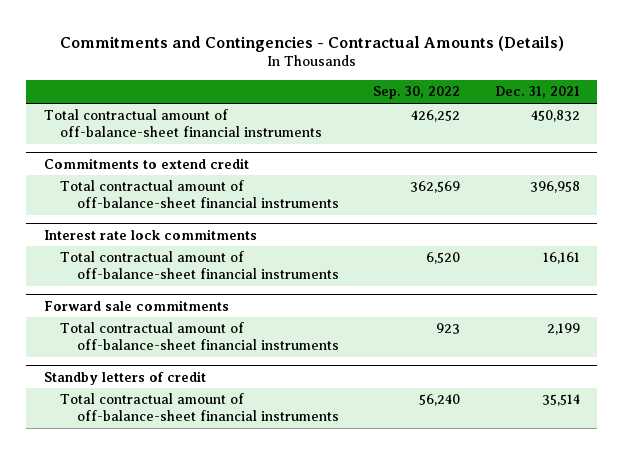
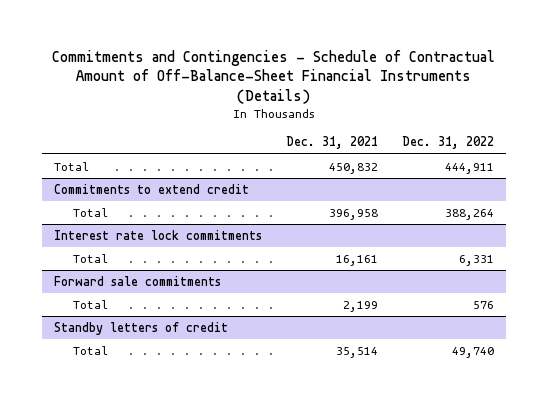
[59,35,564,52] Commitments and Contingencies - Contractual Amounts (Details) -> [52,49,496,104] Commitments and Contingencies - Schedule of Contractual Amount of Off-Balance-Sheet Financial Instruments (Details)
[373,86,461,100] Sep. 30, 2022 -> none
none -> [401,136,494,150] Dec. 31, 2022
[43,109,323,138] Total contractual amount of off-balance-sheet financial instruments -> [54,161,90,171] Total
[60,180,339,209] Total contractual amount of off-balance-sheet financial instruments -> [72,207,108,217] Total
[60,251,339,280] Total contractual amount of off-balance-sheet financial instruments -> [72,253,108,263] Total
[60,322,339,351] Total contractual amount of off-balance-sheet financial instruments -> [72,299,108,309] Total
[60,393,339,422] Total contractual amount of off-balance-sheet financial instruments -> [72,345,108,355] Total

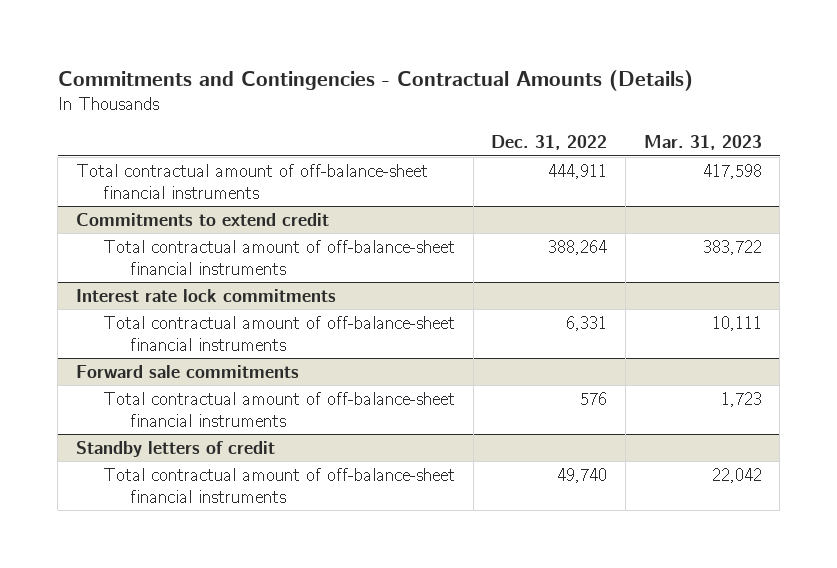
[52,49,496,104] Commitments and Contingencies - Schedule of Contractual Amount of Off-Balance-Sheet Financial Instruments (Details) -> [57,69,693,91] Commitments and Contingencies - Contractual Amounts (Details)
[286,136,379,150] Dec. 31, 2021 -> none
none -> [643,135,762,151] Mar. 31, 2023
[54,161,90,171] Total -> [75,163,428,200] Total contractual amount of off-balance-sheet financial instruments
[72,207,108,217] Total -> [102,239,455,276] Total contractual amount of off-balance-sheet financial instruments
[72,253,108,263] Total -> [102,315,455,352] Total contractual amount of off-balance-sheet financial instruments
[72,299,108,309] Total -> [102,391,455,428] Total contractual amount of off-balance-sheet financial instruments
[72,345,108,355] Total -> [102,467,455,504] Total contractual amount of off-balance-sheet financial instruments

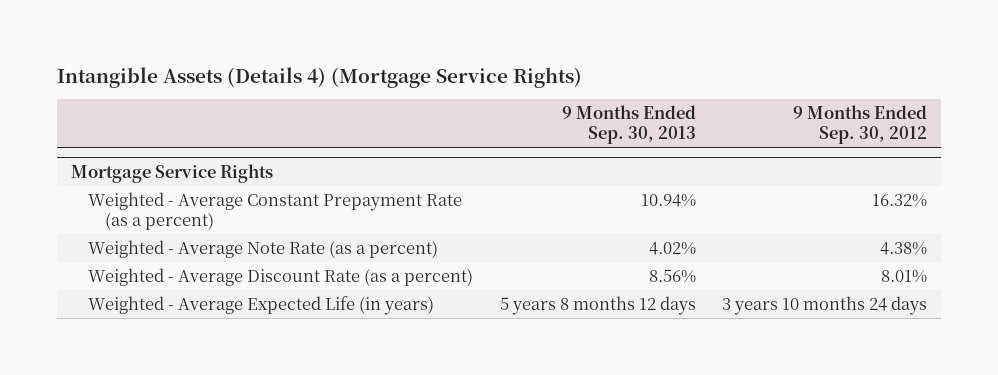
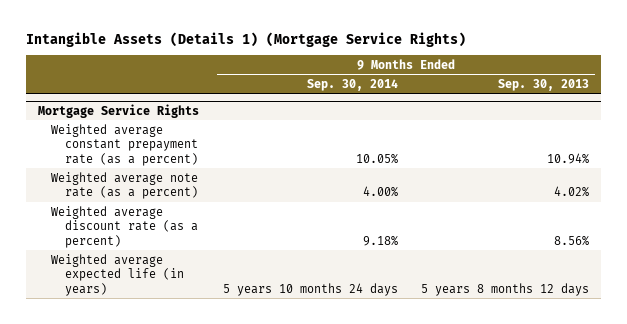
[57,66,583,88] Intangible Assets (Details 4) (Mortgage Service Rights) -> [26,31,467,47] Intangible Assets (Details 1) (Mortgage Service Rights)
[793,105,928,145] 9 Months Ended Sep. 30, 2012 -> none
none -> [306,78,398,91] Sep. 30, 2014
[87,192,462,230] Weighted - Average Constant Prepayment Rate (as a percent) -> [51,123,198,166] Weighted average constant prepayment rate (as a percent)
[87,240,438,259] Weighted - Average Note Rate (as a percent) -> [51,171,199,200] Weighted average note rate (as a percent)
[87,268,473,287] Weighted - Average Discount Rate (as a percent) -> [51,205,198,248] Weighted average discount rate (as a percent)
[87,296,434,316] Weighted - Average Expected Life (in years) -> [51,253,184,296] Weighted average expected life (in years)

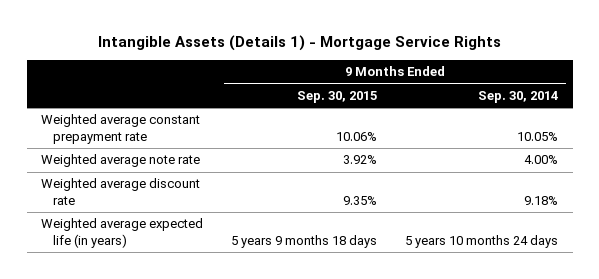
[26,31,467,47] Intangible Assets (Details 1) (Mortgage Service Rights) -> [97,35,501,52] Intangible Assets (Details 1) - Mortgage Service Rights
[498,78,590,91] Sep. 30, 2013 -> none
none -> [297,90,378,103] Sep. 30, 2015
[37,103,199,118] Mortgage Service Rights -> none
[51,123,198,166] Weighted average constant prepayment rate (as a percent) -> [40,114,200,144] Weighted average constant prepayment rate
[51,171,199,200] Weighted average note rate (as a percent) -> [40,154,200,168] Weighted average note rate
[51,205,198,248] Weighted average discount rate (as a percent) -> [40,178,200,205] Weighted average discount rate

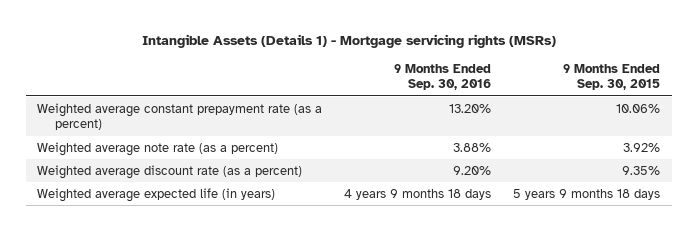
[97,35,501,52] Intangible Assets (Details 1) - Mortgage Service Rights -> [141,33,556,48] Intangible Assets (Details 1) - Mortgage servicing rights (MSRs)
[478,90,559,103] Sep. 30, 2014 -> none
none -> [394,63,492,91] 9 Months Ended Sep. 30, 2016
[40,114,200,144] Weighted average constant prepayment rate -> [36,102,322,131] Weighted average constant prepayment rate (as a percent)
[40,154,200,168] Weighted average note rate -> [36,141,278,156] Weighted average note rate (as a percent)
[40,178,200,205] Weighted average discount rate -> [36,164,302,179] Weighted average discount rate (as a percent)

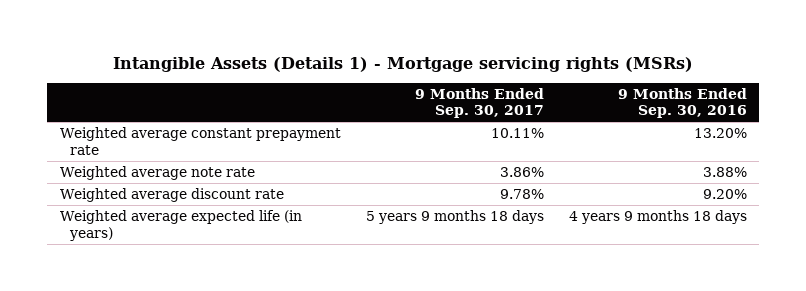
[563,63,661,91] 9 Months Ended Sep. 30, 2015 -> none
none -> [414,87,544,119] 9 Months Ended Sep. 30, 2017
[36,102,322,131] Weighted average constant prepayment rate (as a percent) -> [59,127,341,155] Weighted average constant prepayment rate
[36,141,278,156] Weighted average note rate (as a percent) -> [59,166,255,181] Weighted average note rate
[36,164,302,179] Weighted average discount rate (as a percent) -> [59,188,284,203] Weighted average discount rate

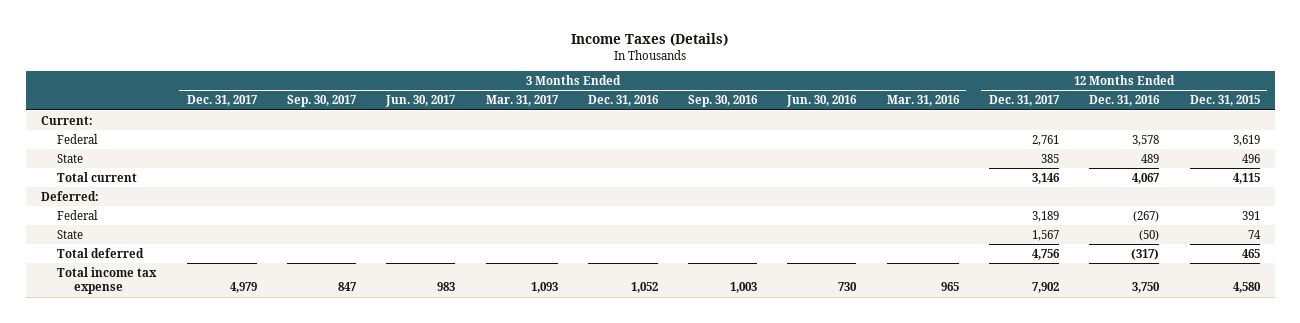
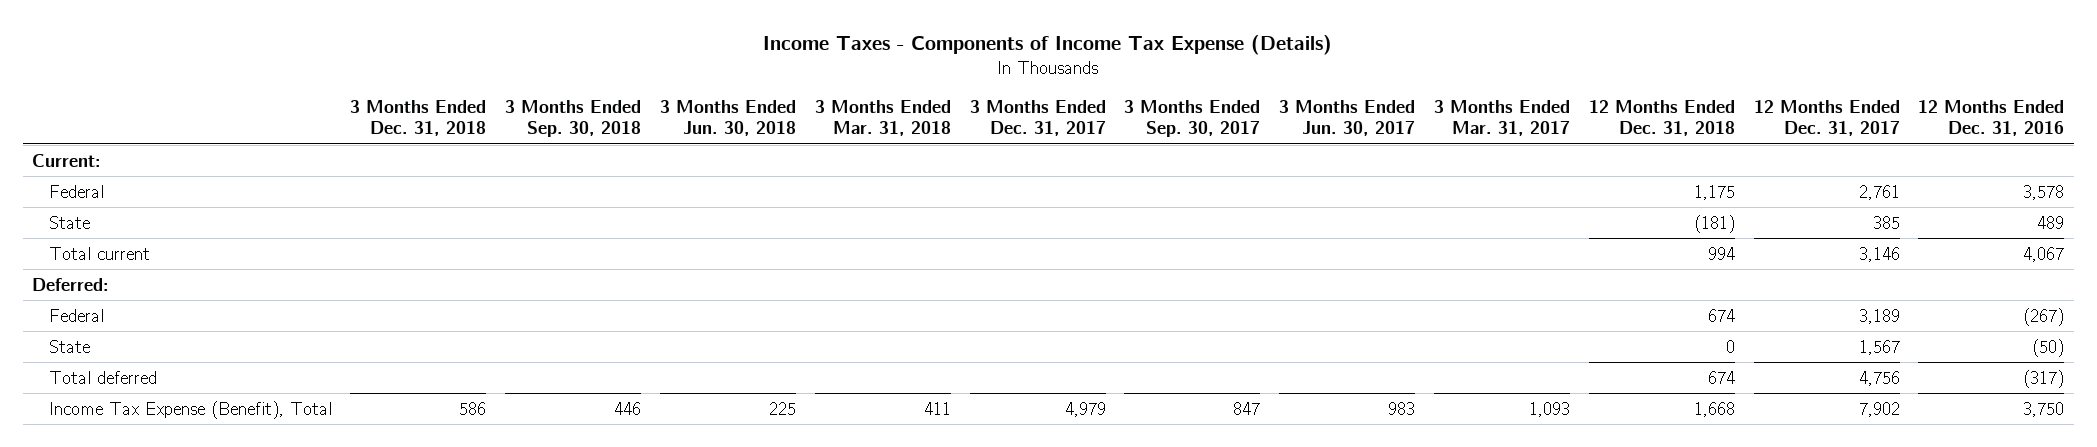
[571,32,729,46] Income Taxes (Details) -> [763,35,1333,56] Income Taxes - Components of Income Tax Expense (Details)
[587,95,659,107] Dec. 31, 2016 -> none
[688,95,759,108] Sep. 30, 2016 -> none
[786,95,858,108] Jun. 30, 2016 -> none
[886,95,960,107] Mar. 31, 2016 -> none
[1189,95,1260,107] Dec. 31, 2015 -> none
none -> [350,100,487,137] 3 Months Ended Dec. 31, 2018
none -> [505,100,642,138] 3 Months Ended Sep. 30, 2018
none -> [659,100,796,137] 3 Months Ended Jun. 30, 2018
none -> [814,100,951,137] 3 Months Ended Mar. 31, 2018
none -> [1588,100,1735,137] 12 Months Ended Dec. 31, 2018
[57,266,158,295] Total income tax expense -> [48,400,332,419] Income Tax Expense (Benefit), Total

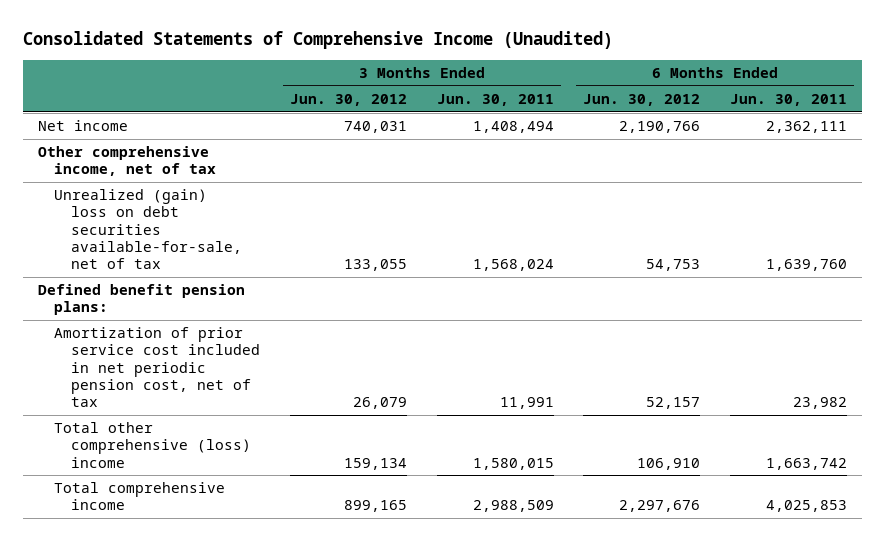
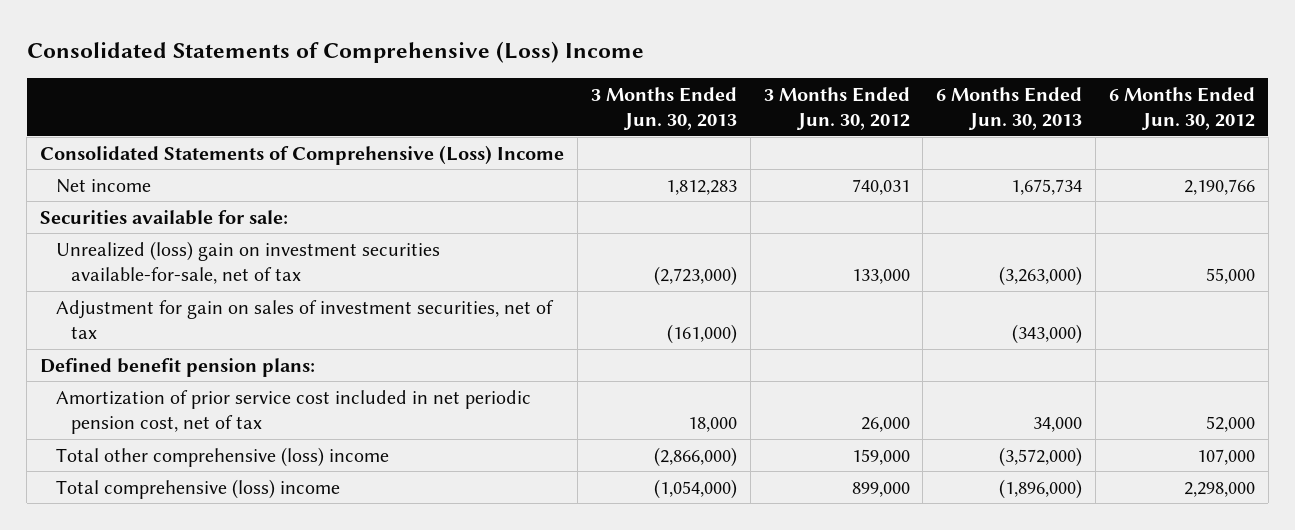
[22,31,613,50] Consolidated Statements of Comprehensive Income (Unaudited) -> [26,41,644,64] Consolidated Statements of Comprehensive (Loss) Income
[436,93,554,106] Jun. 30, 2011 -> none
[730,93,848,106] Jun. 30, 2011 -> none
none -> [590,87,737,131] 3 Months Ended Jun. 30, 2013
none -> [936,87,1083,131] 6 Months Ended Jun. 30, 2013
none -> [40,144,565,165] Consolidated Statements of Comprehensive (Loss) Income
[37,146,217,177] Other comprehensive income, net of tax -> none
none -> [40,209,289,225] Securities available for sale:
[54,189,243,270] Unrealized (gain) loss on debt securities available-for-sale, net of tax -> [55,240,440,284] Unrealized (loss) gain on investment securities available-for-sale, net of tax
[344,259,408,272] 133,055 -> [851,268,910,284] 133,000
[646,259,701,272] 54,753 -> [1205,267,1255,284] 55,000
none -> [55,299,554,339] Adjustment for gain on sales of investment securities, net of tax
[353,397,408,410] 26,079 -> [860,416,910,432] 26,000
[646,397,701,410] 52,157 -> [1205,415,1255,432] 52,000
[344,457,408,470] 159,134 -> [851,448,910,465] 159,000
[637,457,701,470] 106,910 -> [1196,448,1255,465] 107,000
[54,482,226,511] Total comprehensive income -> [55,478,340,499] Total comprehensive (loss) income
[344,500,408,513] 899,165 -> [851,481,910,497] 899,000
[619,500,701,513] 2,297,676 -> [1183,481,1255,497] 2,298,000

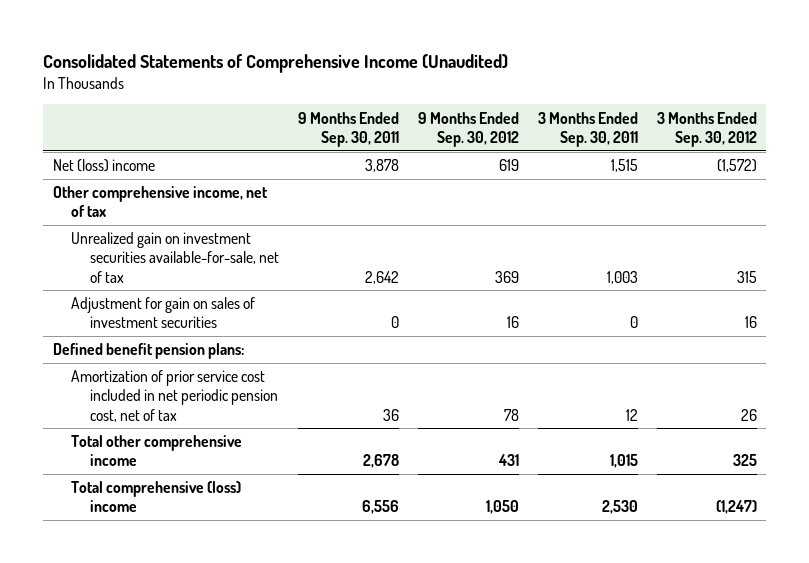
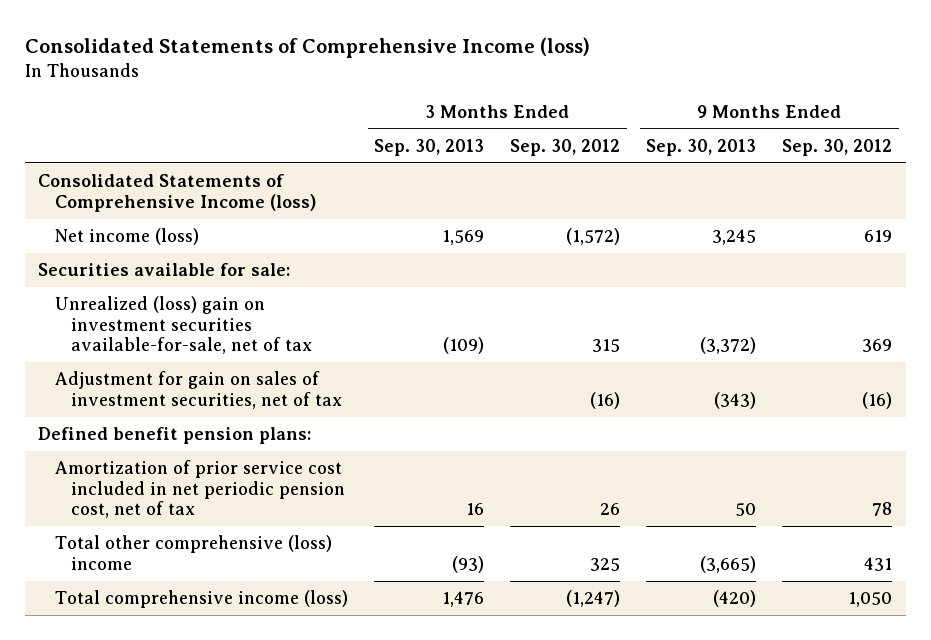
[43,53,509,73] Consolidated Statements of Comprehensive Income (Unaudited) -> [25,37,591,59] Consolidated Statements of Comprehensive Income (loss)
[298,111,400,147] 9 Months Ended Sep. 30, 2011 -> none
[537,111,638,147] 3 Months Ended Sep. 30, 2011 -> none
none -> [374,138,485,156] Sep. 30, 2013
none -> [646,138,757,156] Sep. 30, 2013
[52,186,268,218] Other comprehensive income, net of tax -> none
none -> [38,174,316,212] Consolidated Statements of Comprehensive Income (loss)
[52,159,155,173] Net (loss) income -> [54,228,199,246] Net income (loss)
none -> [38,263,291,277] Securities available for sale:
[71,232,280,283] Unrealized gain on investment securities available-for-sale, net of tax -> [54,296,313,355] Unrealized (loss) gain on investment securities available-for-sale, net of tax
[71,297,256,329] Adjustment for gain on sales of investment securities -> [54,371,343,409] Adjustment for gain on sales of investment securities, net of tax
[507,316,520,329] 16 -> [862,391,893,409] (16)
[744,316,757,329] 16 -> [590,391,621,409] (16)
[71,435,243,467] Total other comprehensive income -> [54,535,332,570] Total other comprehensive (loss) income
[71,481,242,513] Total comprehensive (loss) income -> [54,590,348,609] Total comprehensive income (loss)

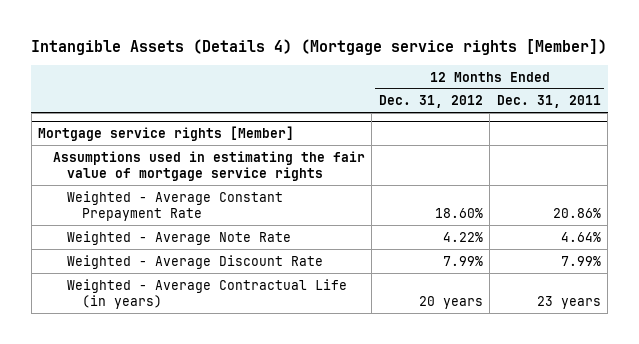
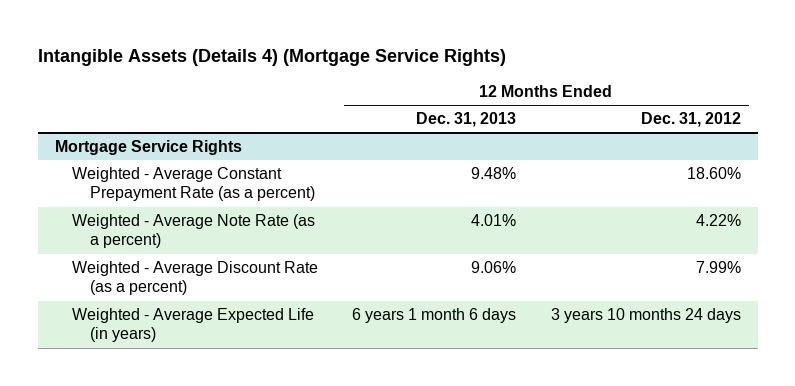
[31,38,608,55] Intangible Assets (Details 4) (Mortgage service rights [Member]) -> [37,49,506,67] Intangible Assets (Details 4) (Mortgage Service Rights)
[496,95,601,109] Dec. 31, 2011 -> none
none -> [416,112,517,128] Dec. 31, 2013
[52,150,365,182] Assumptions used in estimating the fair value of mortgage service rights -> none
[38,125,295,141] Mortgage service rights [Member] -> [54,140,242,156] Mortgage Service Rights
[67,190,284,222] Weighted - Average Constant Prepayment Rate -> [72,167,316,202] Weighted - Average Constant Prepayment Rate (as a percent)
[67,230,292,245] Weighted - Average Note Rate -> [72,214,316,249] Weighted - Average Note Rate (as a percent)
[67,254,324,269] Weighted - Average Discount Rate -> [72,261,319,296] Weighted - Average Discount Rate (as a percent)
[67,278,348,310] Weighted - Average Contractual Life (in years) -> [72,308,315,343] Weighted - Average Expected Life (in years)
[418,296,483,310] 20 years -> [550,308,741,324] 3 years 10 months 24 days

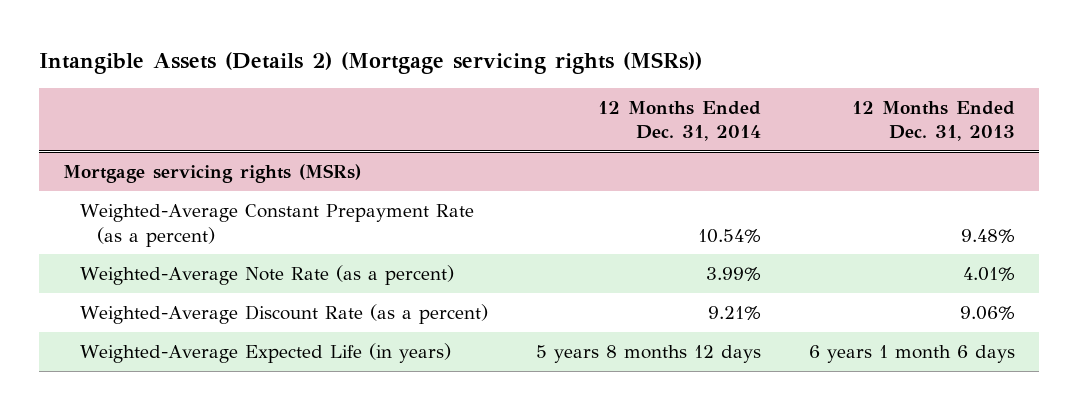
[37,49,506,67] Intangible Assets (Details 4) (Mortgage Service Rights) -> [38,52,702,75] Intangible Assets (Details 2) (Mortgage servicing rights (MSRs))
[640,112,741,128] Dec. 31, 2012 -> none
none -> [597,100,761,142] 12 Months Ended Dec. 31, 2014
[54,140,242,156] Mortgage Service Rights -> none
none -> [62,163,361,183] Mortgage servicing rights (MSRs)
[72,167,316,202] Weighted - Average Constant Prepayment Rate (as a percent) -> [79,203,474,247] Weighted-Average Constant Prepayment Rate (as a percent)
[72,214,316,249] Weighted - Average Note Rate (as a percent) -> [79,264,454,285] Weighted-Average Note Rate (as a percent)
[72,261,319,296] Weighted - Average Discount Rate (as a percent) -> [79,303,488,324] Weighted-Average Discount Rate (as a percent)
[72,308,315,343] Weighted - Average Expected Life (in years) -> [79,342,451,363] Weighted-Average Expected Life (in years)

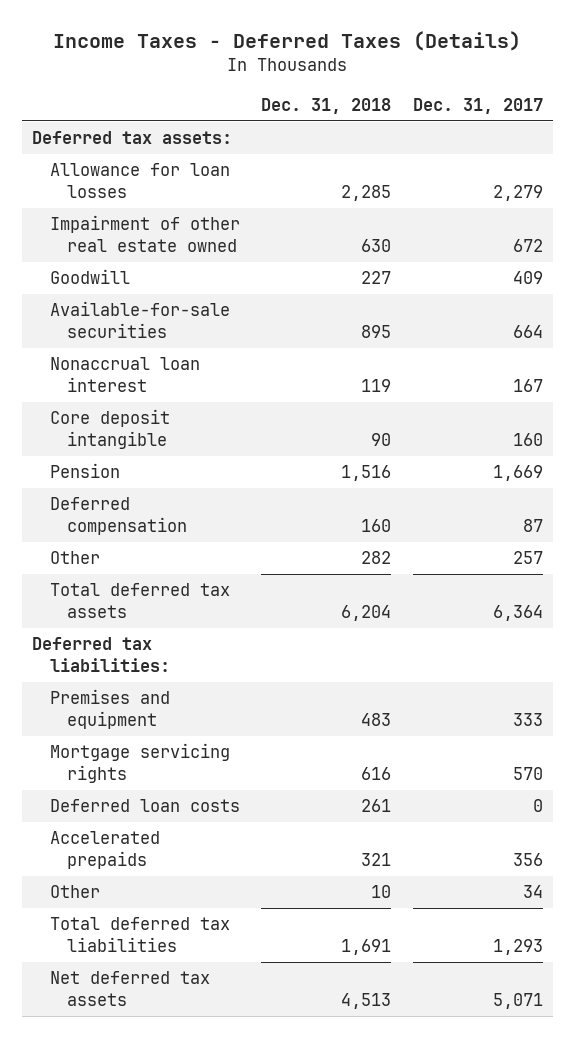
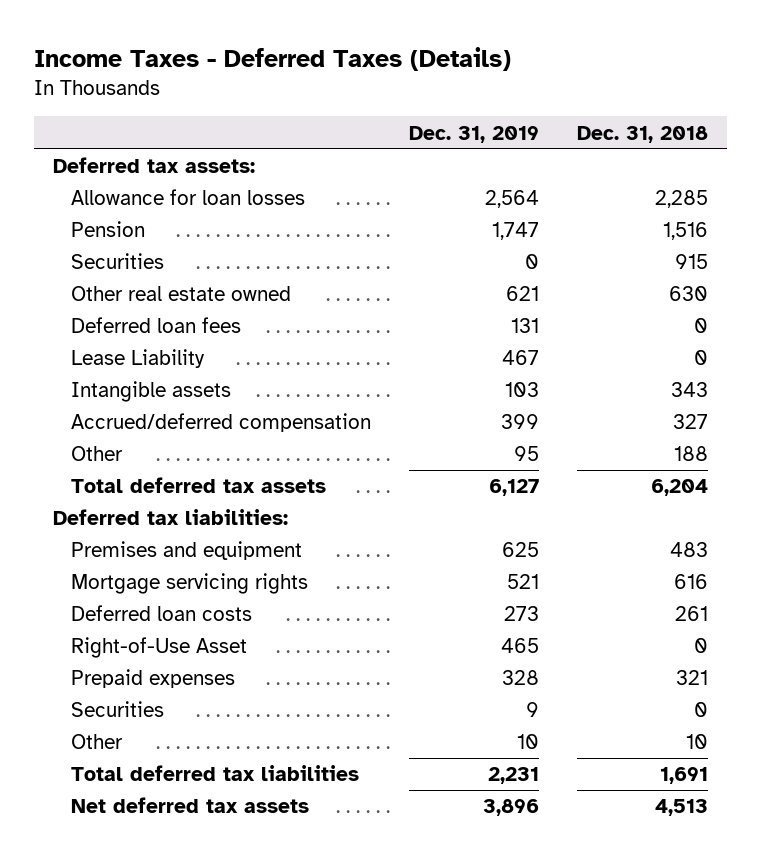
[412,97,543,114] Dec. 31, 2017 -> none
none -> [408,125,539,143] Dec. 31, 2019
[49,215,240,252] Impairment of other real estate owned -> none
[49,269,130,285] Goodwill -> none
[49,301,230,338] Available-for-sale securities -> none
[49,357,200,392] Nonaccrual loan interest -> none
[49,409,170,449] Core deposit intangible -> none
none -> [70,253,164,270] Securities
none -> [70,286,291,302] Other real estate owned
none -> [70,317,241,334] Deferred loan fees
none -> [70,349,205,369] Lease Liability
none -> [70,381,231,403] Intangible assets
[49,497,188,535] Deferred compensation -> [70,413,371,433] Accrued/deferred compensation
[361,518,392,532] 160 -> [673,414,709,430] 327
[361,551,392,565] 282 -> [674,446,709,462] 188
none -> [70,637,247,659] Right-of-Use Asset
[49,831,160,869] Accelerated prepaids -> [70,669,235,689] Prepaid expenses
none -> [70,701,164,718] Securities

